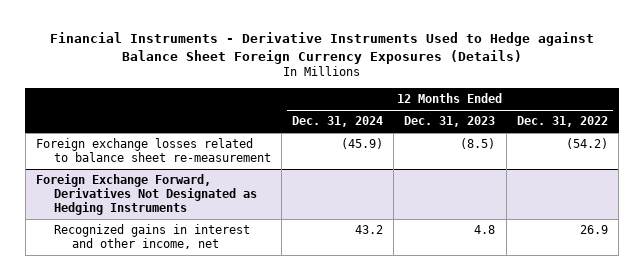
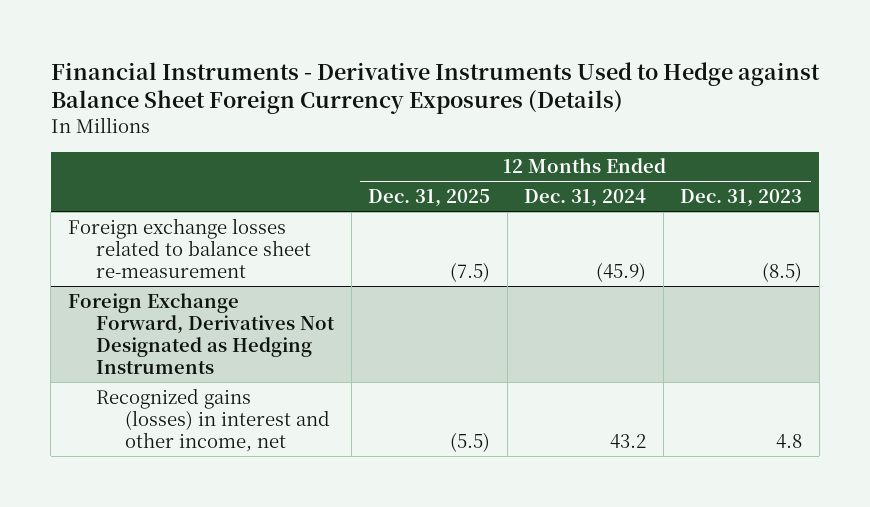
[516,116,608,128] Dec. 31, 2022 -> none
none -> [368,189,491,208] Dec. 31, 2025
[53,224,250,250] Recognized gains in interest and other income, net -> [96,387,330,452] Recognized gains (losses) in interest and other income, net

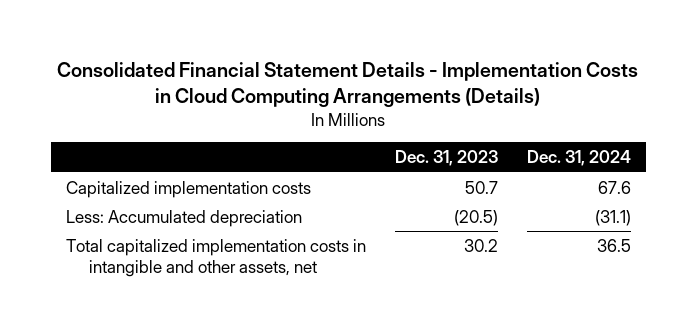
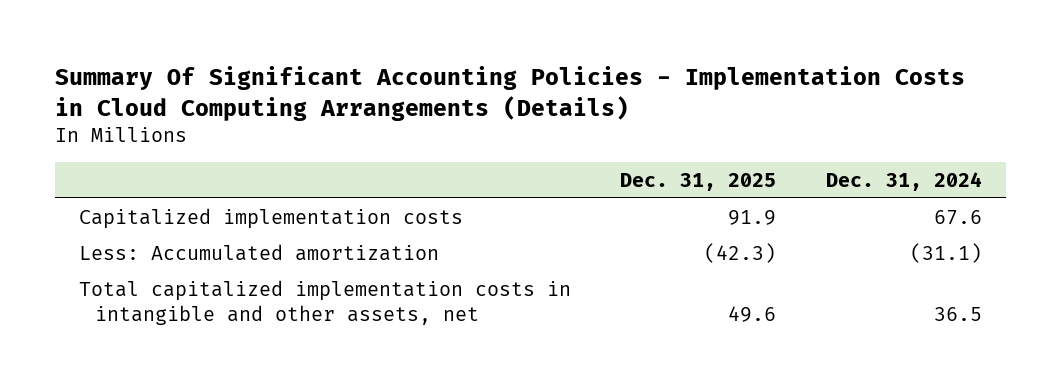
[57,61,639,107] Consolidated Financial Statement Details - Implementation Costs in Cloud Computing Arrangements (Details) -> [54,66,965,121] Summary Of Significant Accounting Policies - Implementation Costs in Cloud Computing Arrangements (Details)
[394,150,498,167] Dec. 31, 2023 -> none
none -> [620,172,777,191] Dec. 31, 2025
[65,209,302,227] Less: Accumulated depreciation -> [79,243,440,261] Less: Accumulated amortization

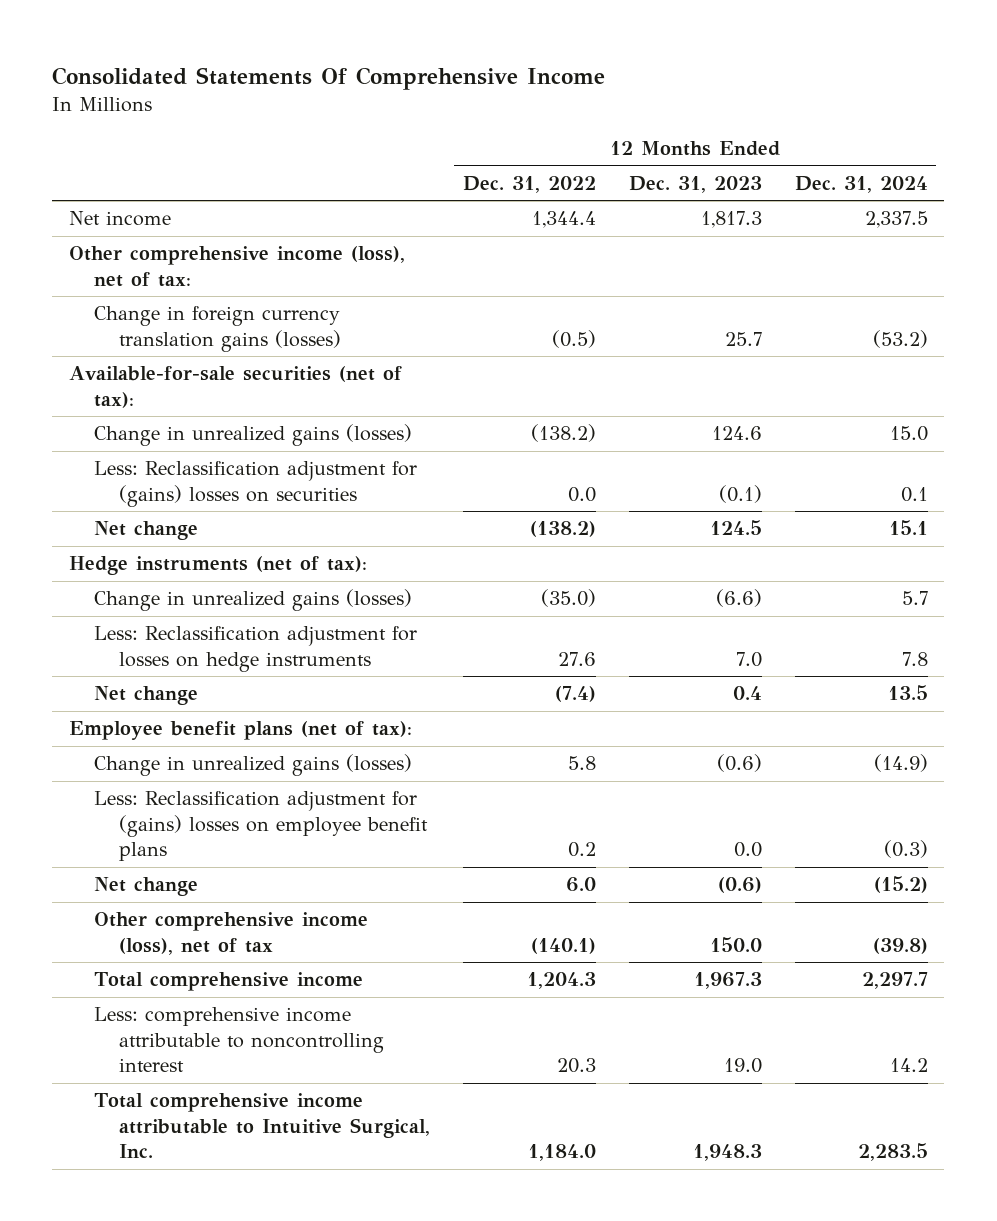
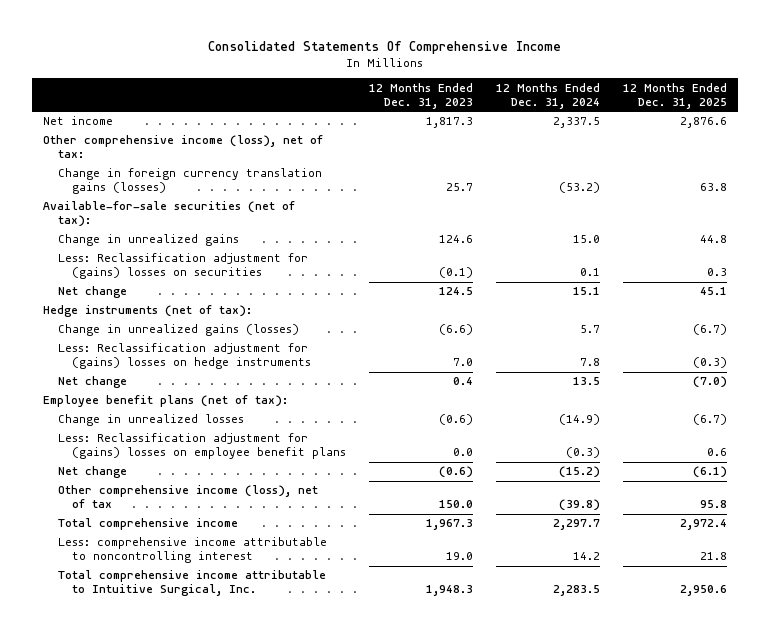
[462,175,596,193] Dec. 31, 2022 -> none
none -> [622,82,727,109] 12 Months Ended Dec. 31, 2025
[93,424,412,447] Change in unrealized gains (losses) -> [57,234,239,247] Change in unrealized gains
[93,626,417,672] Less: Reclassification adjustment for losses on hedge instruments -> [57,343,312,370] Less: Reclassification adjustment for (gains) losses on hedge instruments
[93,754,412,777] Change in unrealized gains (losses) -> [57,414,244,427] Change in unrealized losses

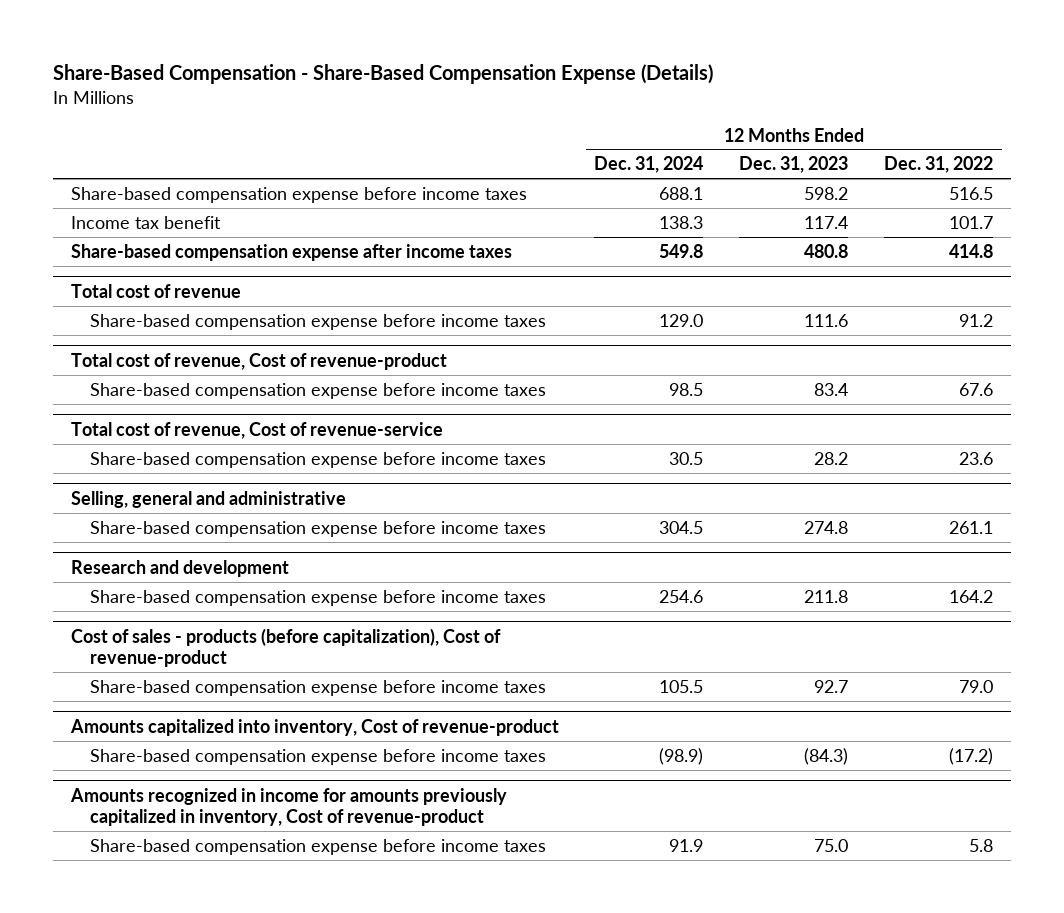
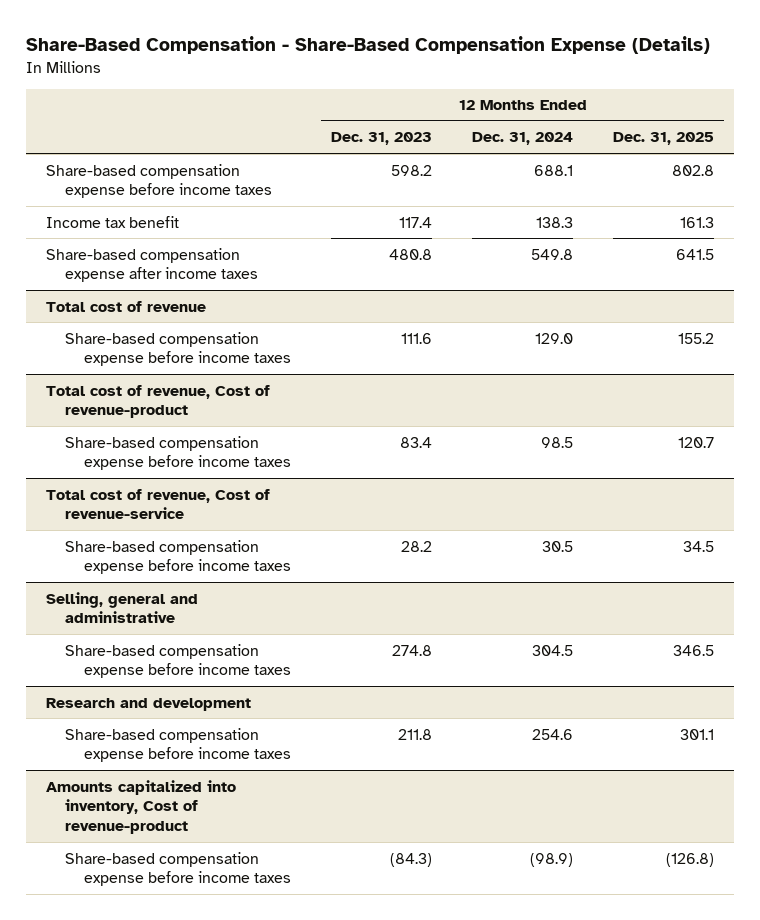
[883,156,993,174] Dec. 31, 2022 -> none
none -> [612,132,714,146] Dec. 31, 2025
[70,627,501,668] Cost of sales - products (before capitalization), Cost of revenue-product -> none
[90,679,547,696] Share-based compensation expense before income taxes -> none
[69,787,507,827] Amounts recognized in income for amounts previously capitalized in inventory, Cost of revenue-product -> none
[90,838,547,855] Share-based compensation expense before income taxes -> none

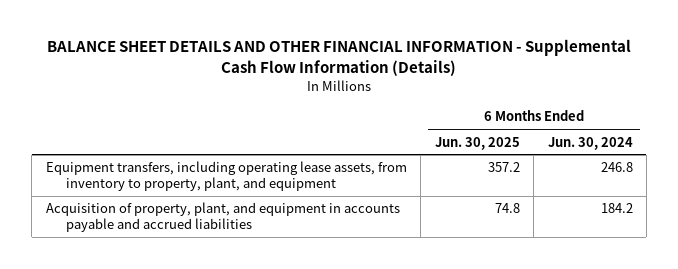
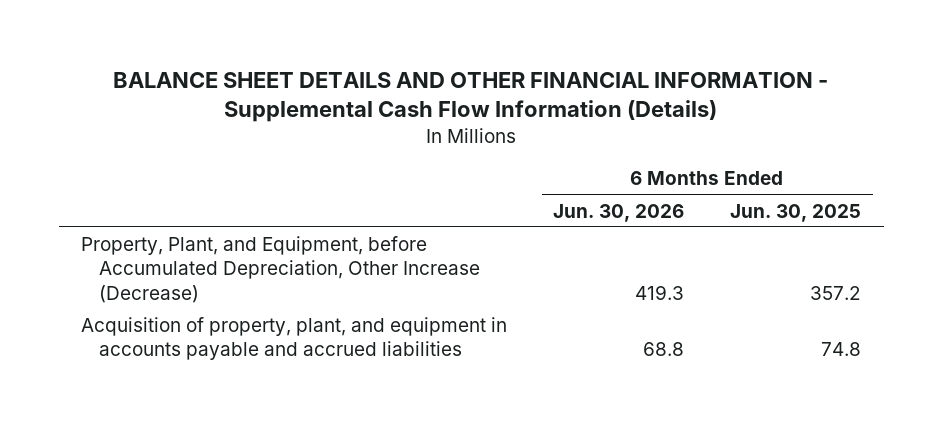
[547,136,633,150] Jun. 30, 2024 -> none
none -> [553,203,685,222] Jun. 30, 2026
[45,161,407,192] Equipment transfers, including operating lease assets, from inventory to property, plant, and equipment -> [81,236,481,303] Property, Plant, and Equipment, before Accumulated Depreciation, Other Increase (Decrease)

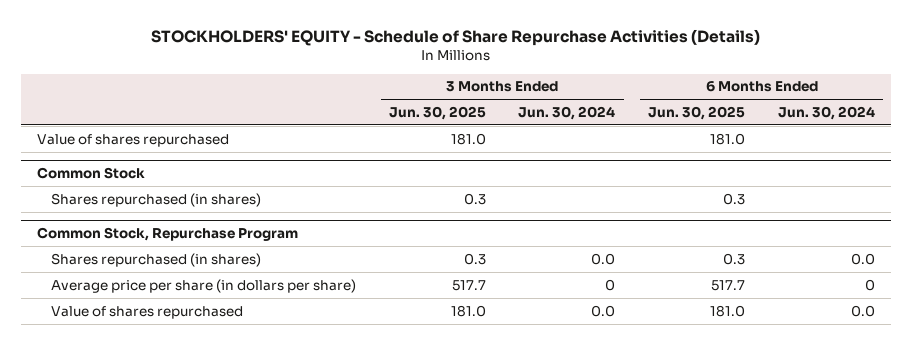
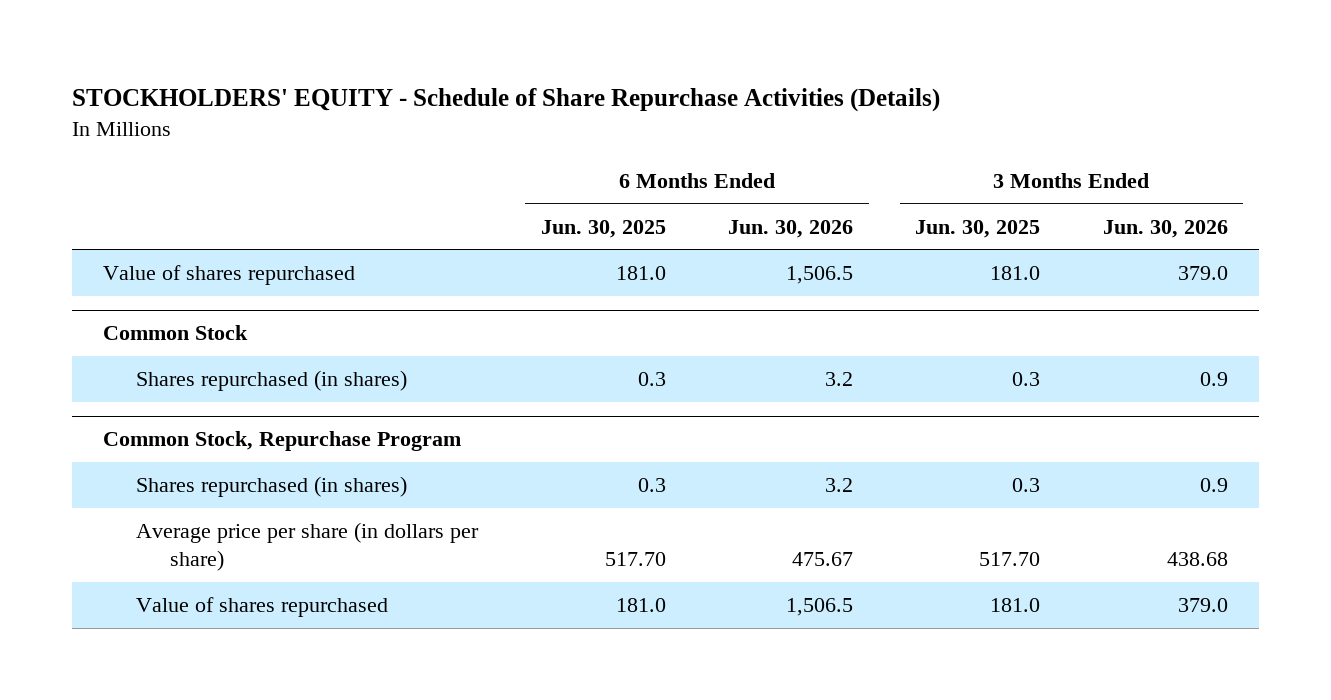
[518,106,616,121] Jun. 30, 2024 -> none
[777,106,875,121] Jun. 30, 2024 -> none
none -> [728,219,854,238] Jun. 30, 2026
none -> [1102,219,1228,238] Jun. 30, 2026
[451,279,486,291] 517.7 -> [979,552,1041,567] 517.70
[711,279,746,291] 517.7 -> [604,552,666,567] 517.70

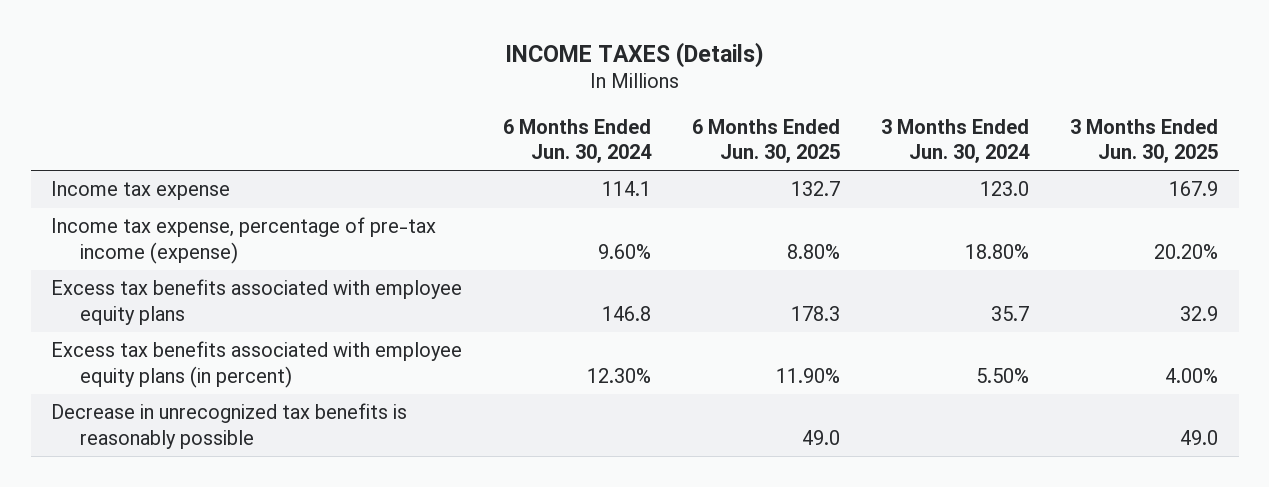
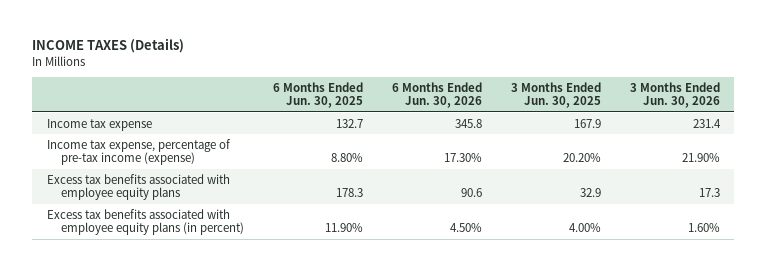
[503,118,653,163] 6 Months Ended Jun. 30, 2024 -> none
[881,118,1031,163] 3 Months Ended Jun. 30, 2024 -> none
none -> [391,81,482,109] 6 Months Ended Jun. 30, 2026
none -> [629,81,720,109] 3 Months Ended Jun. 30, 2026
[51,403,408,449] Decrease in unrecognized tax benefits is reasonably possible -> none

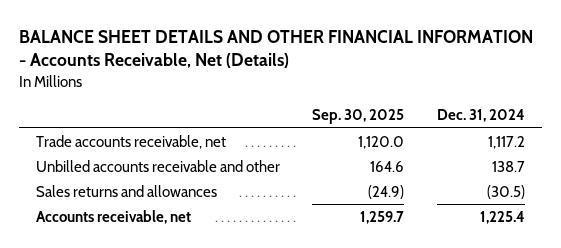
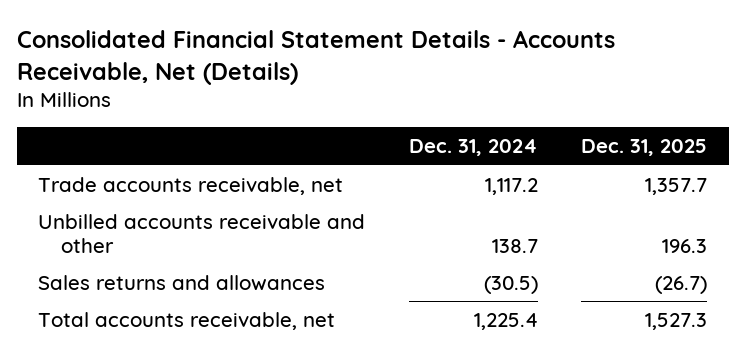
[19,29,534,69] BALANCE SHEET DETAILS AND OTHER FINANCIAL INFORMATION - Accounts Receivable, Net (Details) -> [16,30,615,85] Consolidated Financial Statement Details - Accounts Receivable, Net (Details)
[312,109,405,125] Sep. 30, 2025 -> none
none -> [581,139,708,157] Dec. 31, 2025
[35,210,191,225] Accounts receivable, net -> [38,311,336,330] Total accounts receivable, net

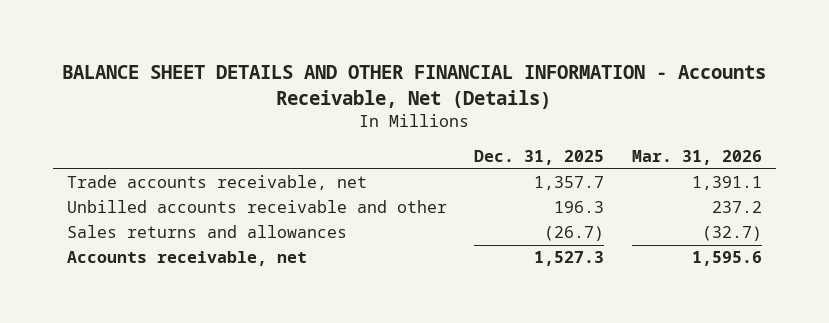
[16,30,615,85] Consolidated Financial Statement Details - Accounts Receivable, Net (Details) -> [62,64,767,109] BALANCE SHEET DETAILS AND OTHER FINANCIAL INFORMATION - Accounts Receivable, Net (Details)
[408,139,538,157] Dec. 31, 2024 -> none
none -> [632,150,763,166] Mar. 31, 2026
[38,311,336,330] Total accounts receivable, net -> [66,251,307,267] Accounts receivable, net

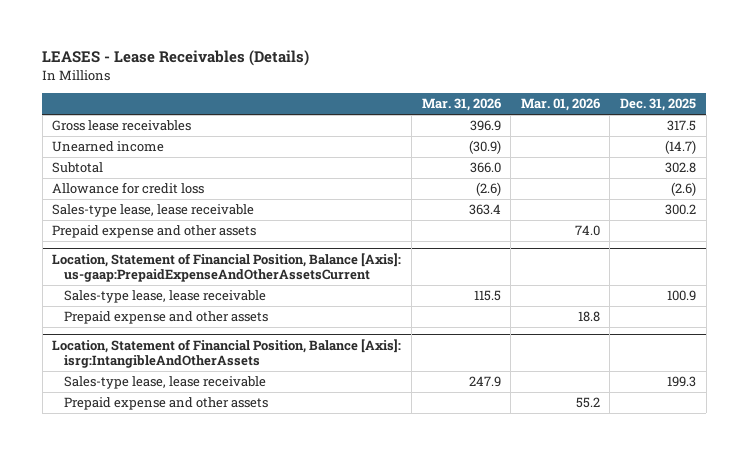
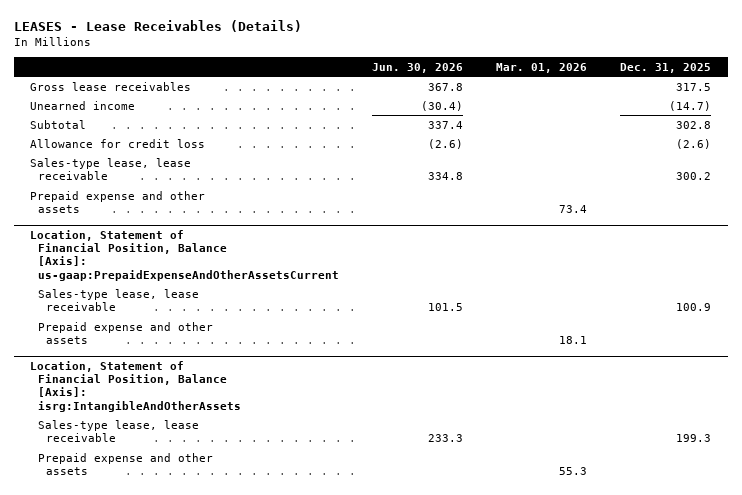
[421,98,501,112] Mar. 31, 2026 -> none
none -> [372,62,464,73] Jun. 30, 2026
[574,225,600,237] 74.0 -> [559,204,588,213] 73.4
[577,311,600,323] 18.8 -> [559,335,588,344] 18.1
[575,397,600,409] 55.2 -> [559,466,588,475] 55.3

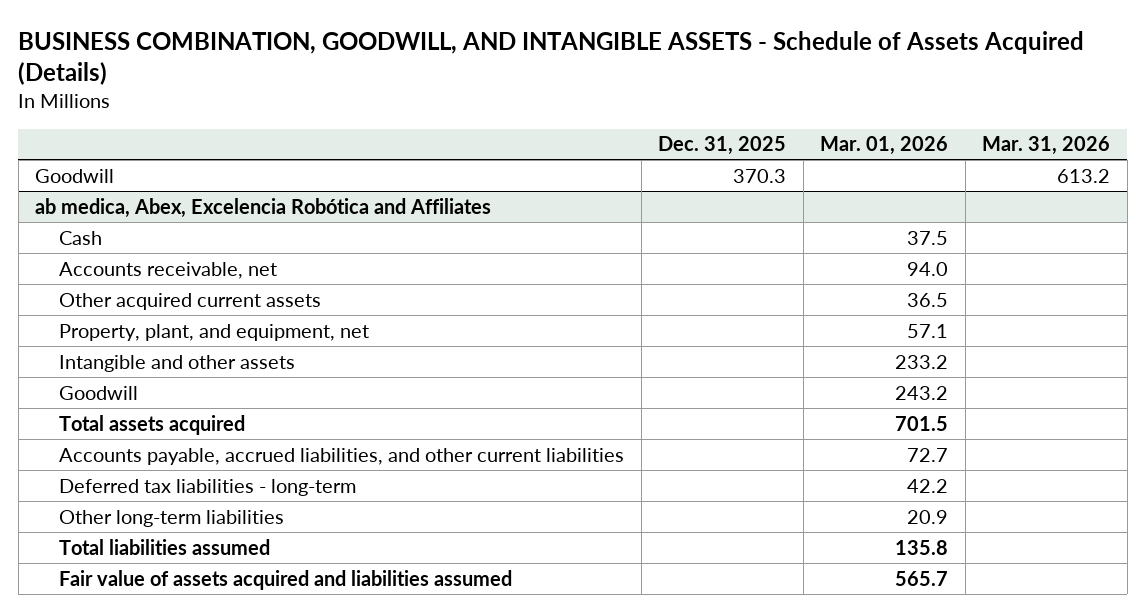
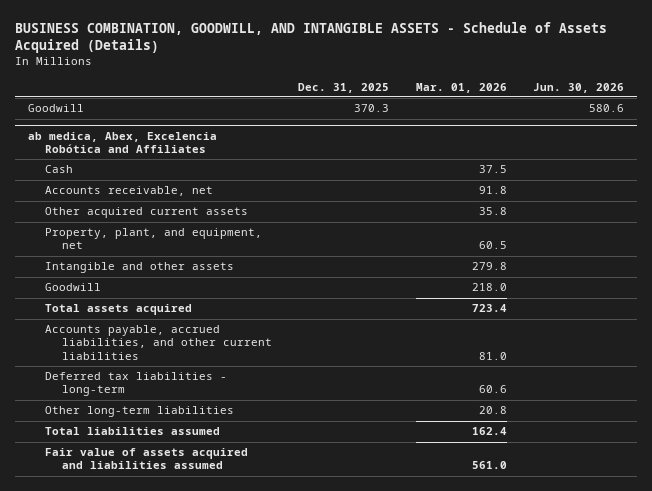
[982,136,1111,156] Mar. 31, 2026 -> none
none -> [532,82,624,93] Jun. 30, 2026
[907,261,949,276] 94.0 -> [478,186,507,195] 91.8
[907,292,949,307] 36.5 -> [478,207,507,216] 35.8
[907,323,949,338] 57.1 -> [478,241,507,250] 60.5
[895,354,949,369] 233.2 -> [471,262,507,271] 279.8
[895,385,949,400] 243.2 -> [471,283,507,292] 218.0
[895,415,949,431] 701.5 -> [471,304,507,313] 723.4
[907,447,949,462] 72.7 -> [478,351,507,360] 81.0
[907,478,949,493] 42.2 -> [478,385,507,394] 60.6
[907,509,949,524] 20.9 -> [478,406,507,415] 20.8
[895,539,949,555] 135.8 -> [471,427,507,436] 162.4
[895,570,949,586] 565.7 -> [471,461,507,470] 561.0

